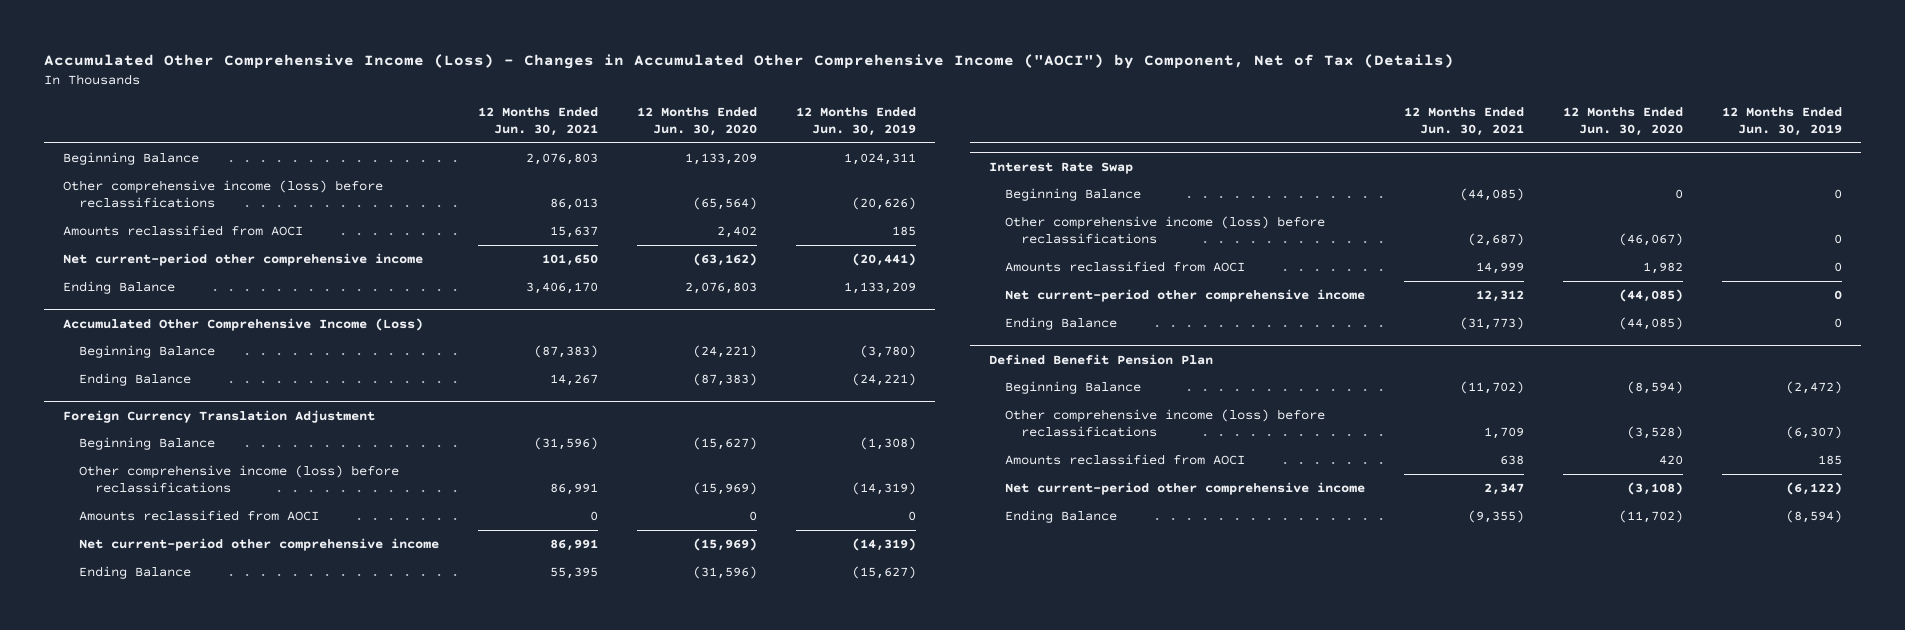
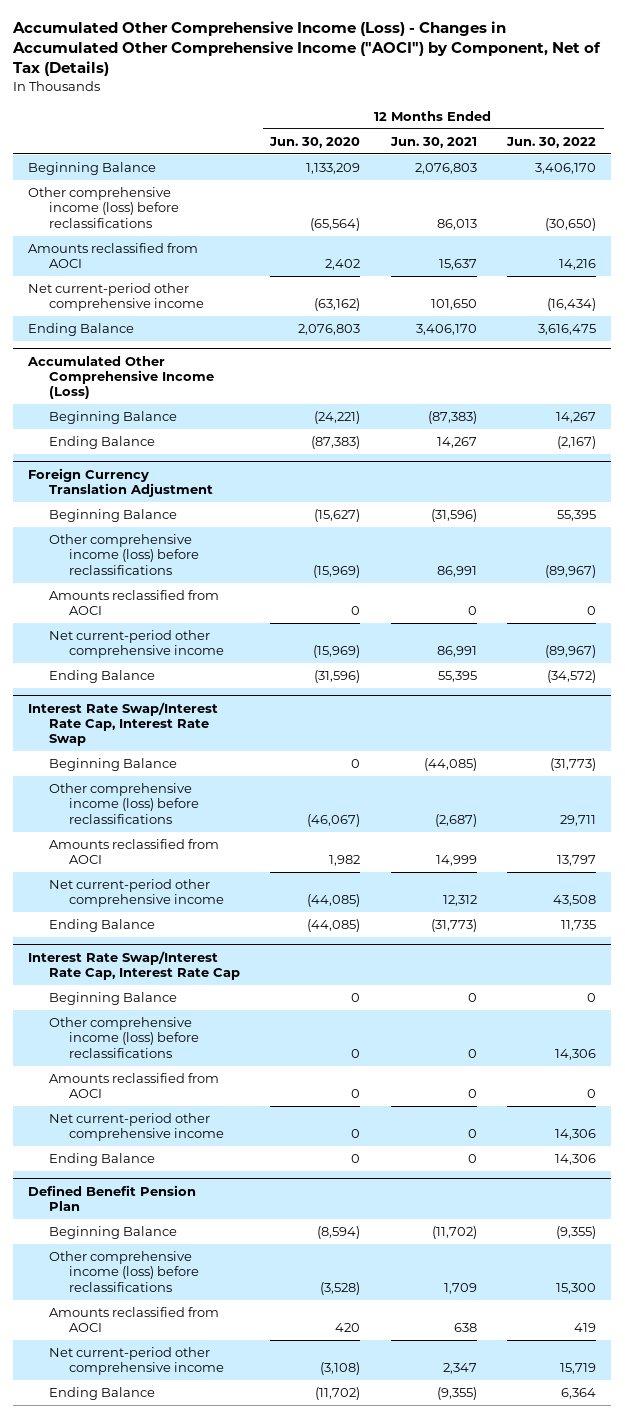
[795,106,916,136] 12 Months Ended Jun. 30, 2019 -> none
none -> [506,136,597,148] Jun. 30, 2022
[989,161,1134,174] Interest Rate Swap -> [28,701,219,747] Interest Rate Swap/Interest Rate Cap, Interest Rate Swap
none -> [28,950,240,980] Interest Rate Swap/Interest Rate Cap, Interest Rate Cap
none -> [48,992,177,1006] Beginning Balance
none -> [48,1017,200,1058] Other comprehensive income (loss) before reclassifications
none -> [48,1073,219,1099] Amounts reclassified from AOCI
none -> [48,1113,225,1142] Net current-period other comprehensive income
none -> [48,1153,155,1167] Ending Balance

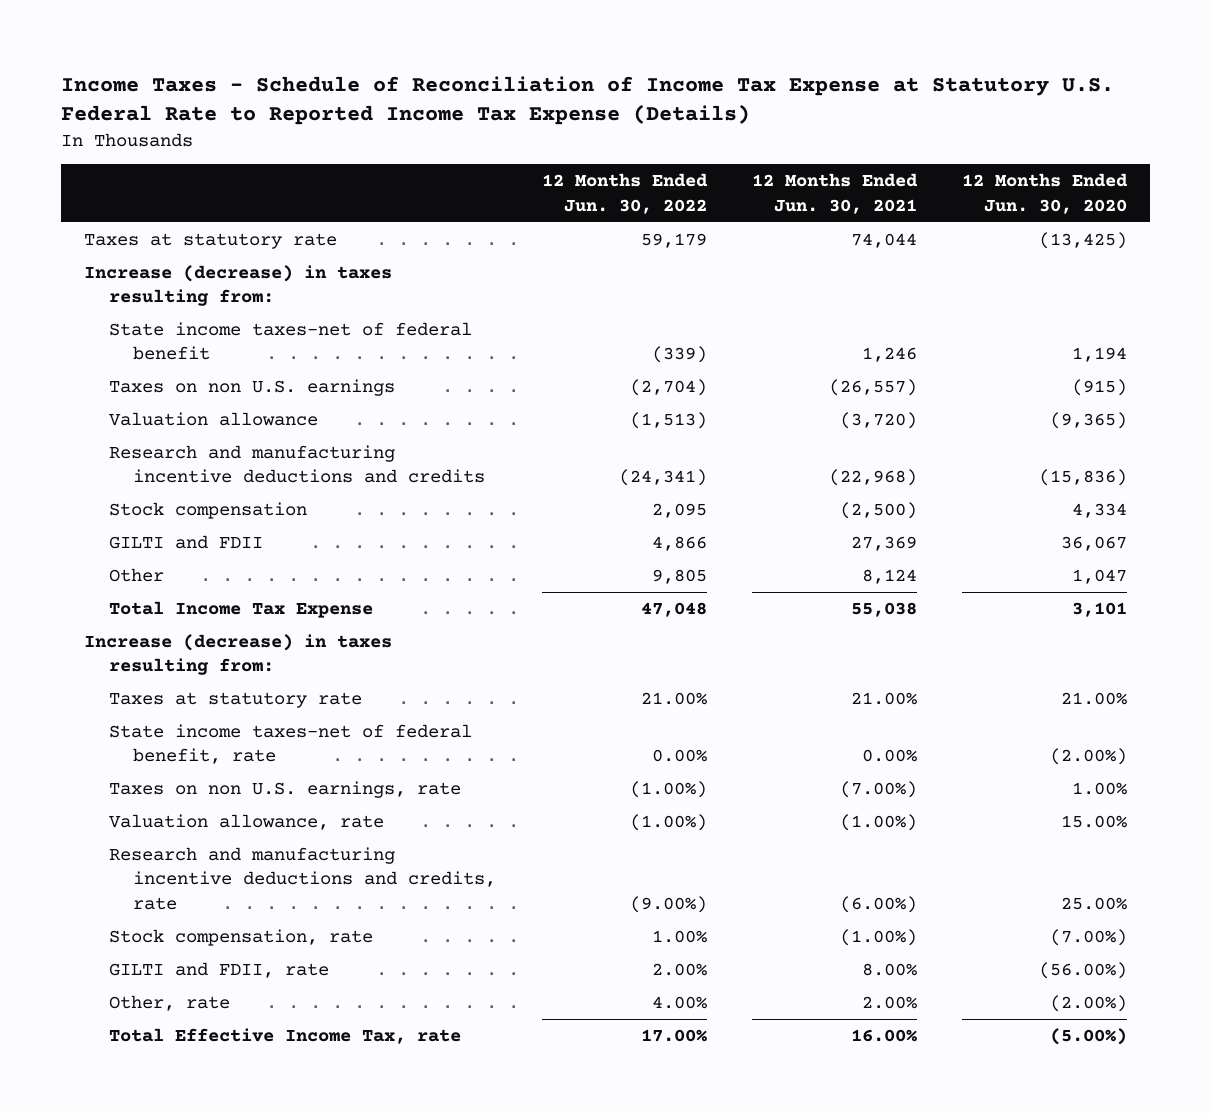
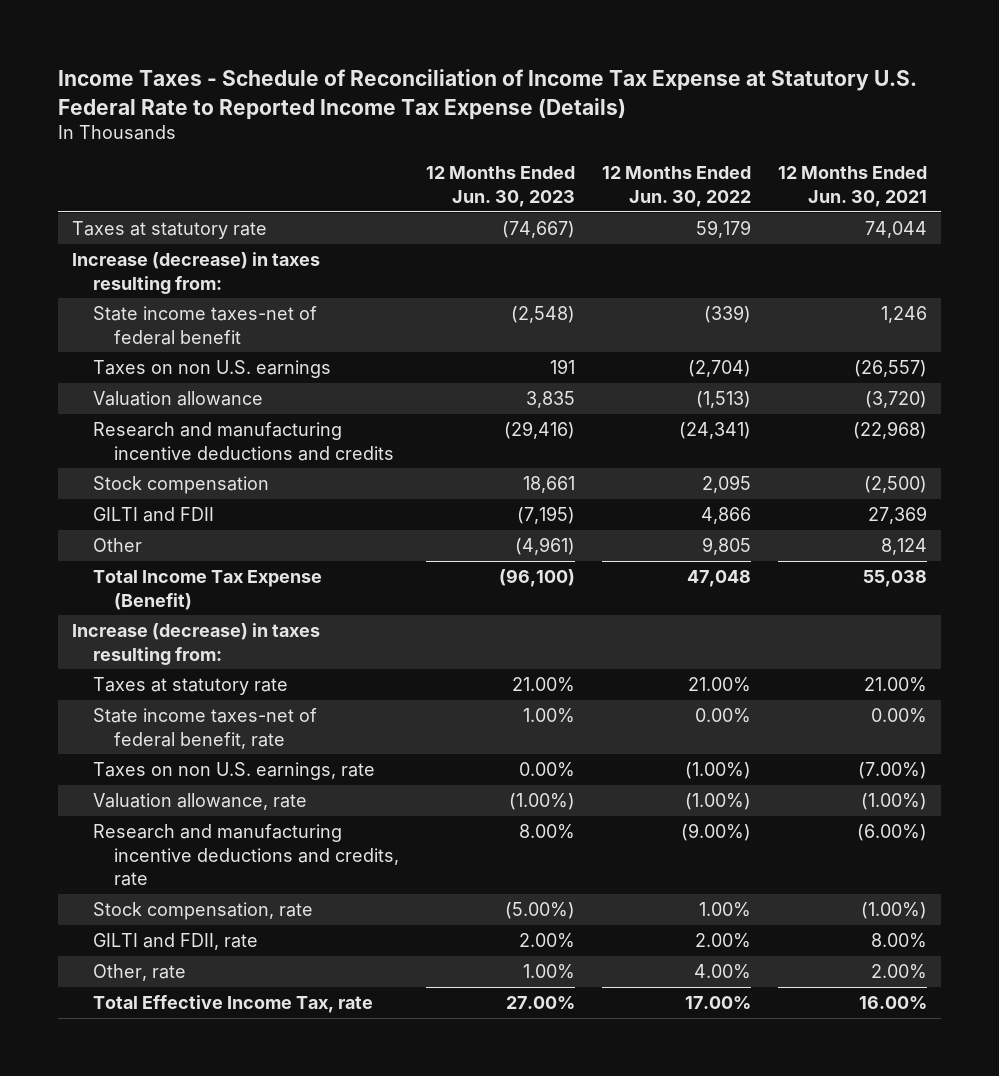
[962,173,1129,214] 12 Months Ended Jun. 30, 2020 -> none
none -> [426,166,576,207] 12 Months Ended Jun. 30, 2023
[108,601,373,619] Total Income Tax Expense -> [93,570,323,610] Total Income Tax Expense (Benefit)

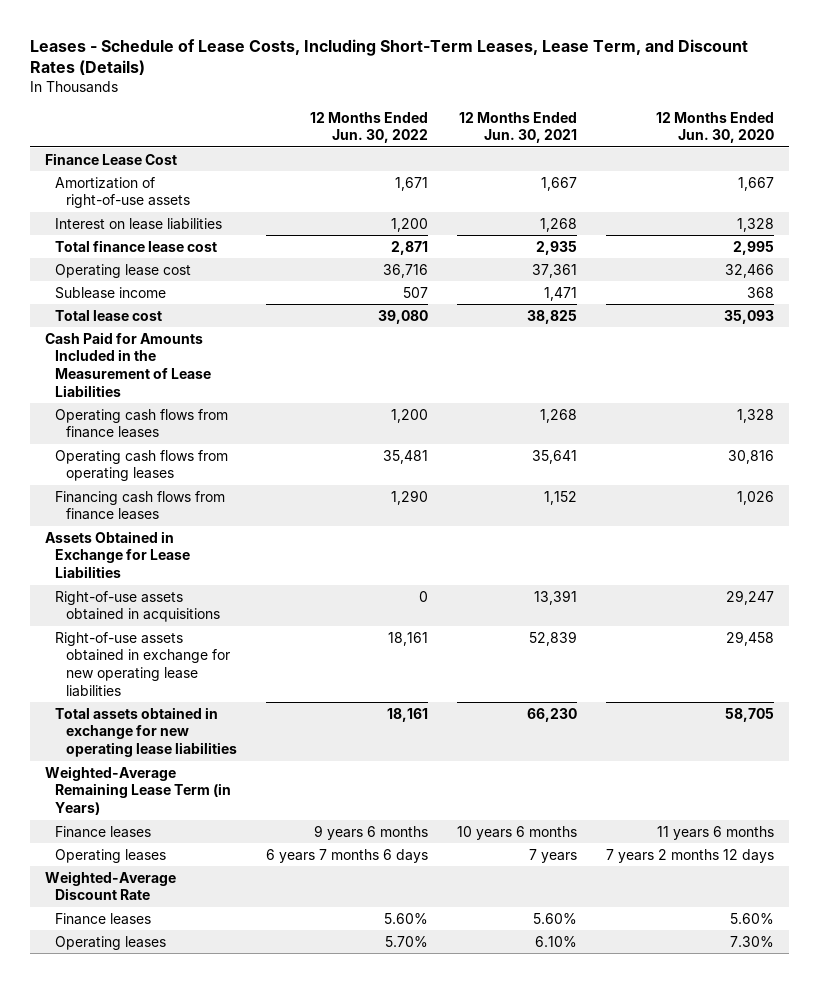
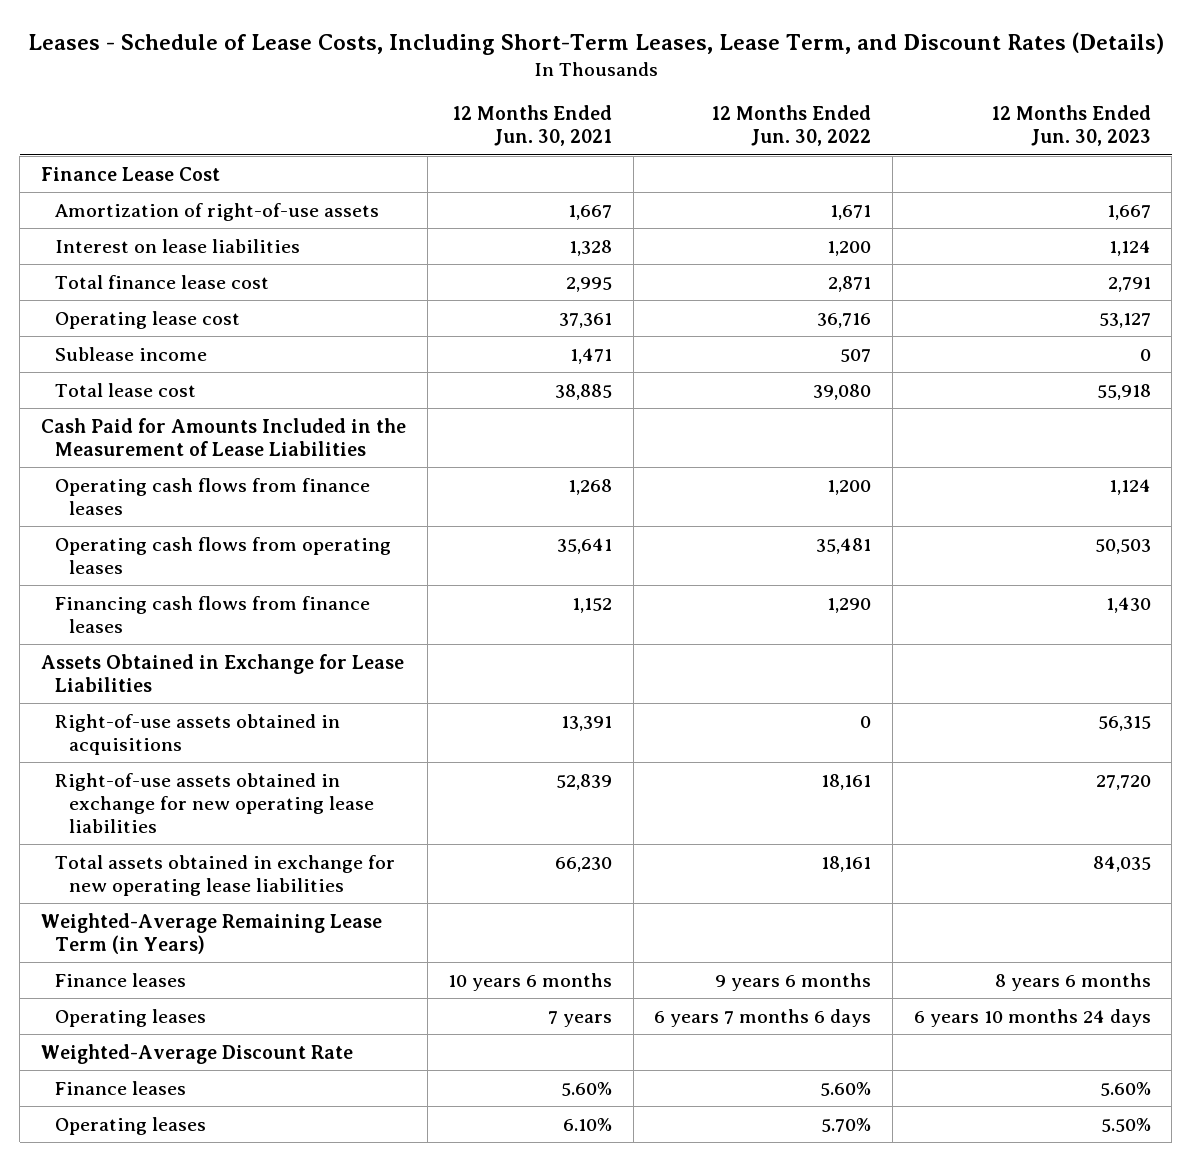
[656,111,775,144] 12 Months Ended Jun. 30, 2020 -> none
none -> [990,105,1151,147] 12 Months Ended Jun. 30, 2023
[540,217,578,232] 1,268 -> [569,239,613,256] 1,328
[536,240,578,255] 2,935 -> [566,276,613,292] 2,995
[527,309,578,324] 38,825 -> [555,383,613,400] 38,885

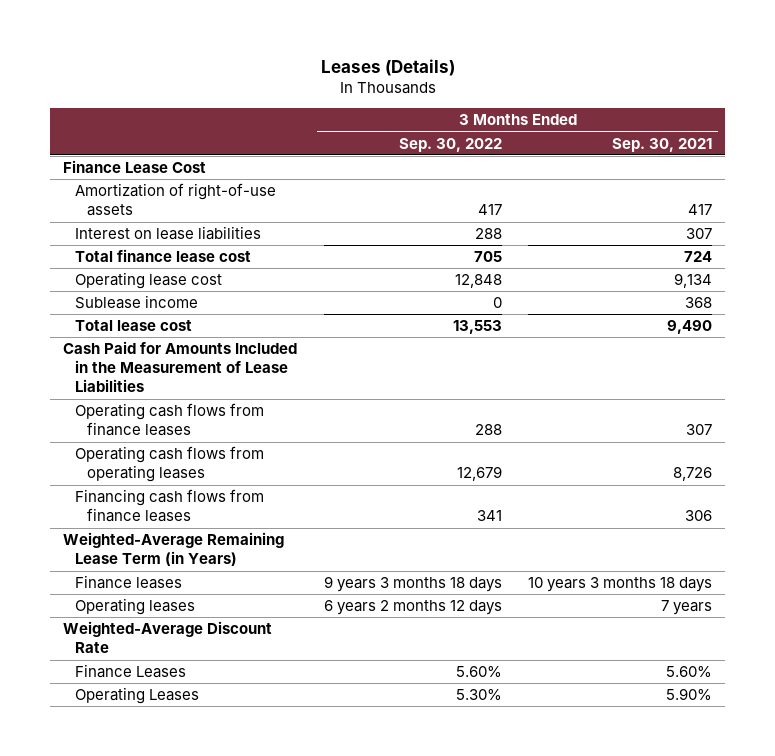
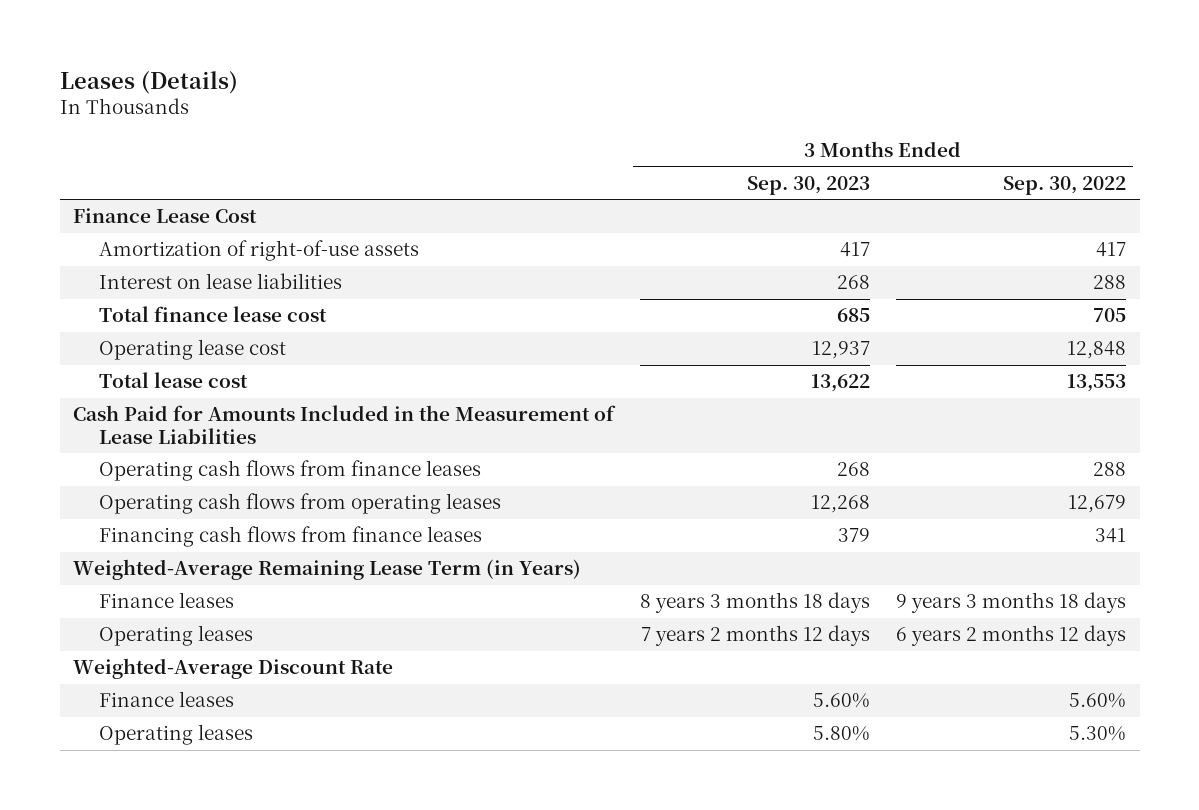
[611,137,712,152] Sep. 30, 2021 -> none
none -> [747,175,871,195] Sep. 30, 2023
[75,295,199,310] Sublease income -> none
[75,664,187,679] Finance Leases -> [98,691,234,708] Finance leases
[75,687,200,705] Operating Leases -> [98,724,253,746] Operating leases

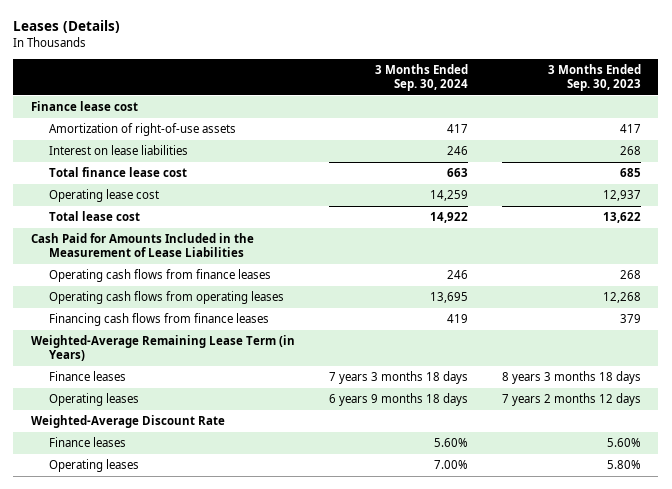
[1003,175,1127,195] Sep. 30, 2022 -> none
none -> [374,63,468,92] 3 Months Ended Sep. 30, 2024
[72,208,257,224] Finance Lease Cost -> [30,101,138,112] Finance lease cost

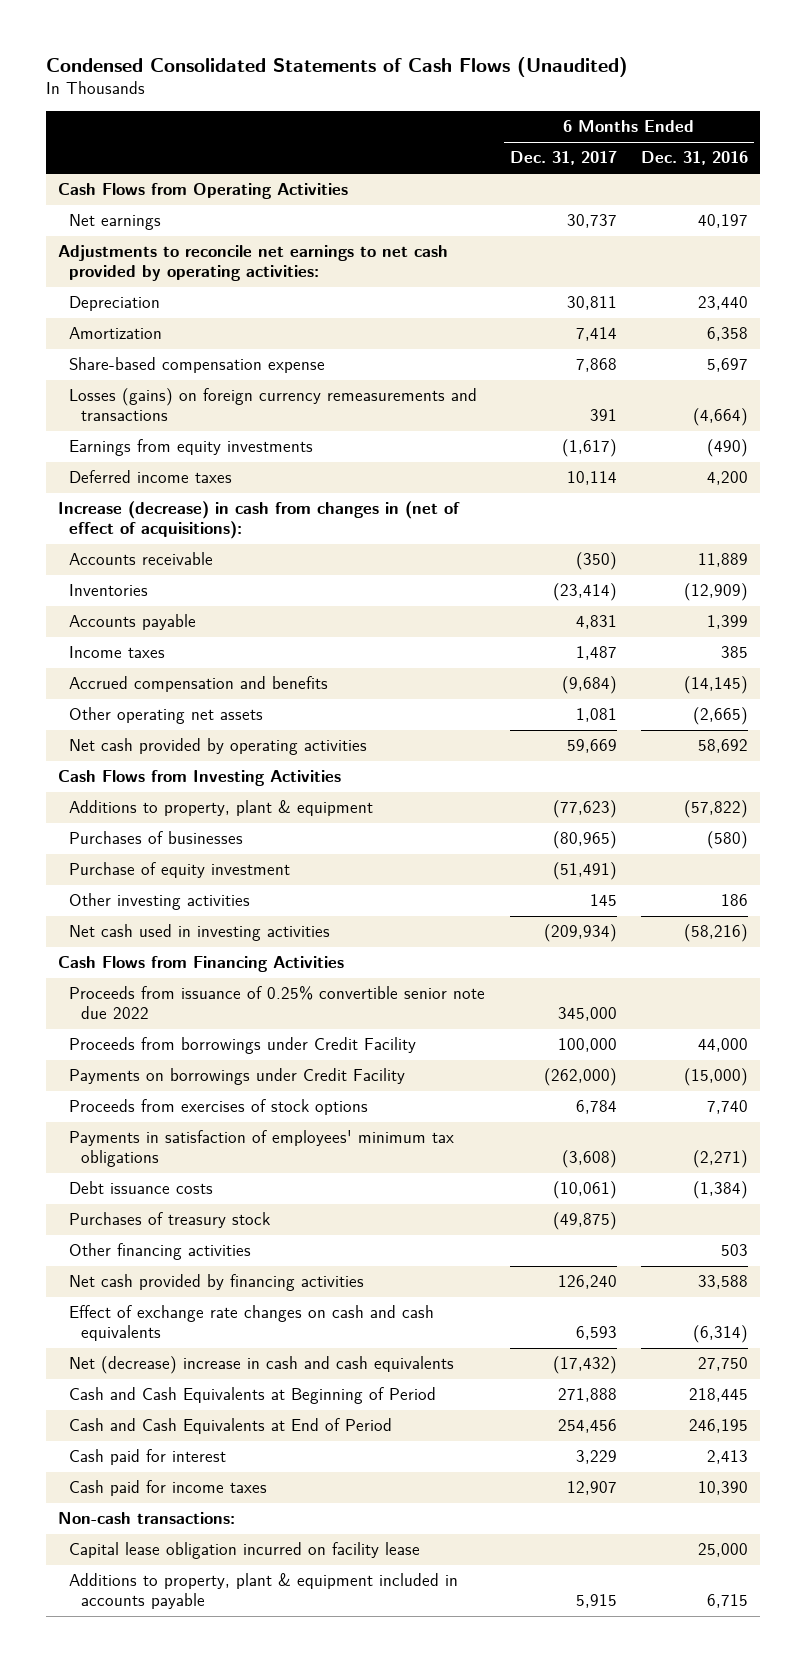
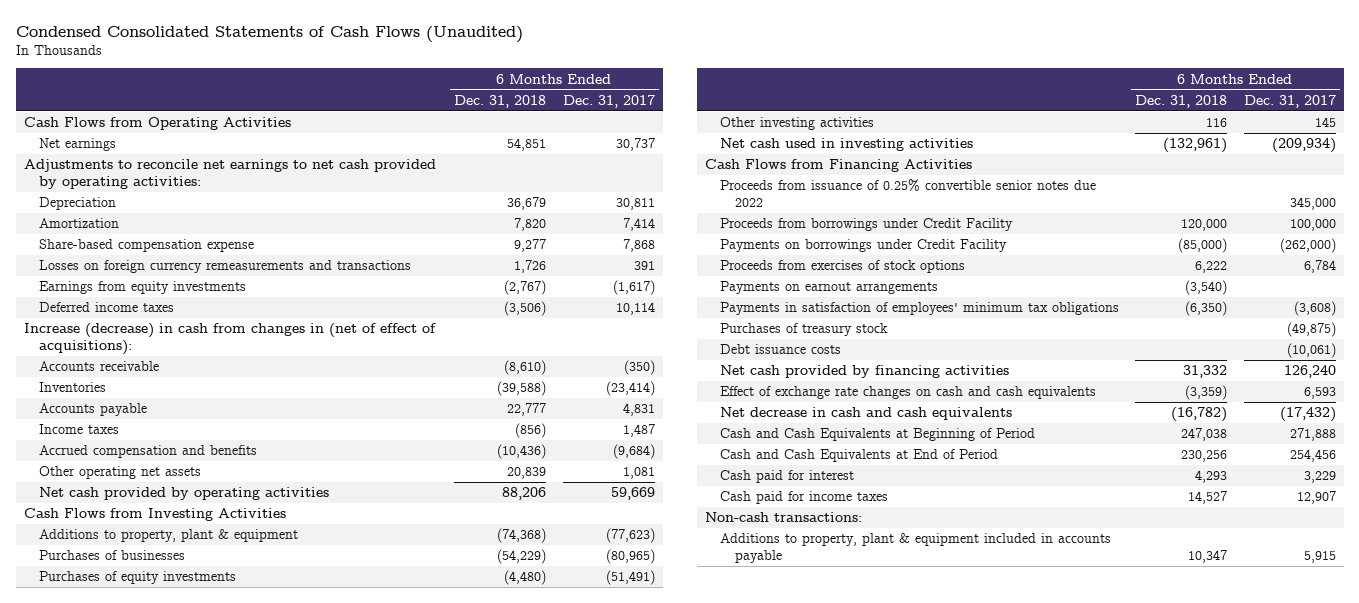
[640,151,748,166] Dec. 31, 2016 -> none
none -> [454,94,547,108] Dec. 31, 2018
[69,388,478,422] Losses (gains) on foreign currency remeasurements and transactions -> [38,260,411,274] Losses on foreign currency remeasurements and transactions
[69,862,291,879] Purchase of equity investment -> [38,571,236,585] Purchases of equity investments
[69,986,486,1020] Proceeds from issuance of 0.25% convertible senior note due 2022 -> [719,179,1096,208] Proceeds from issuance of 0.25% convertible senior notes due 2022
none -> [719,281,938,295] Payments on earnout arrangements
[69,1243,252,1261] Other financing activities -> none
[69,1181,214,1195] Debt issuance costs -> [719,344,841,355] Debt issuance costs
[69,1356,455,1375] Net (decrease) increase in cash and cash equivalents -> [719,407,1012,421] Net decrease in cash and cash equivalents
[69,1542,421,1560] Capital lease obligation incurred on facility lease -> none

